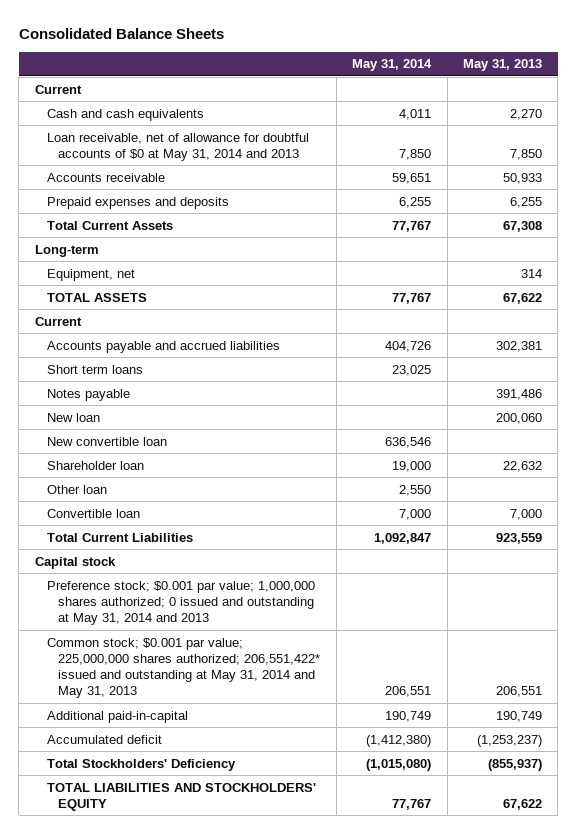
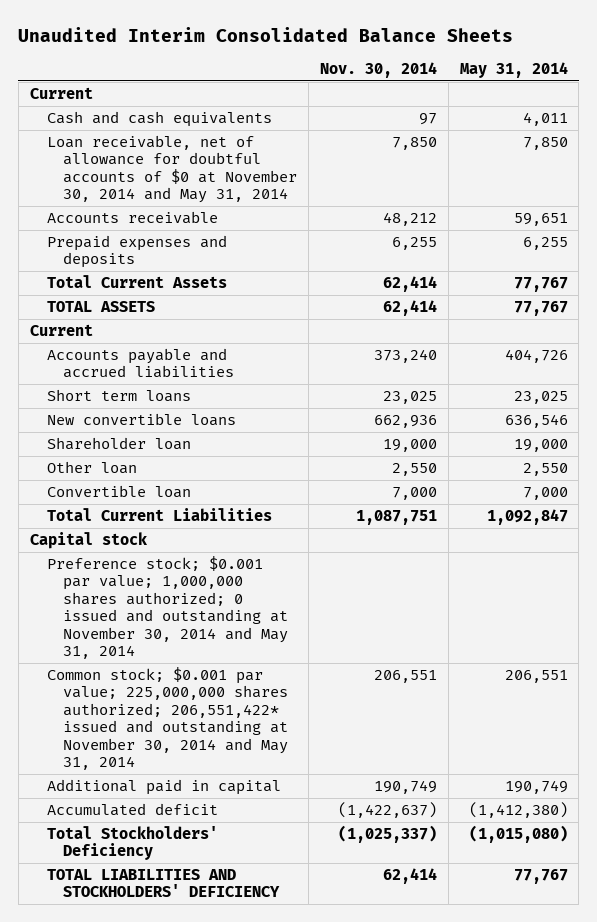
[18,27,224,39] Consolidated Balance Sheets -> [18,26,514,42] Unaudited Interim Consolidated Balance Sheets
[462,59,542,72] May 31, 2013 -> none
none -> [320,61,438,78] Nov. 30, 2014
[46,132,309,161] Loan receivable, net of allowance for doubtful accounts of $0 at May 31, 2014 and 2013 -> [46,135,298,204] Loan receivable, net of allowance for doubtful accounts of $0 at November 30, 2014 and May 31, 2014
[34,244,99,257] Long-term -> none
[46,268,135,281] Equipment, net -> none
[46,388,130,401] Notes payable -> none
[46,412,100,422] New loan -> none
[46,436,167,446] New convertible loan -> [46,413,236,427] New convertible loans
[46,580,315,625] Preference stock; $0.001 par value; 1,000,000 shares authorized; 0 issued and outstanding at May 31, 2014 and 2013 -> [46,556,289,660] Preference stock; $0.001 par value; 1,000,000 shares authorized; 0 issued and outstanding at November 30, 2014 and May 31, 2014
[46,637,321,699] Common stock; $0.001 par value; 225,000,000 shares authorized; 206,551,422* issued and outstanding at May 31, 2014 and May 31, 2013 -> [46,667,289,771] Common stock; $0.001 par value; 225,000,000 shares authorized; 206,551,422* issued and outstanding at November 30, 2014 and May 31, 2014
[46,710,188,723] Additional paid-in-capital -> [46,779,281,796] Additional paid in capital
[46,782,316,811] TOTAL LIABILITIES AND STOCKHOLDERS' EQUITY -> [46,869,281,898] TOTAL LIABILITIES AND STOCKHOLDERS' DEFICIENCY

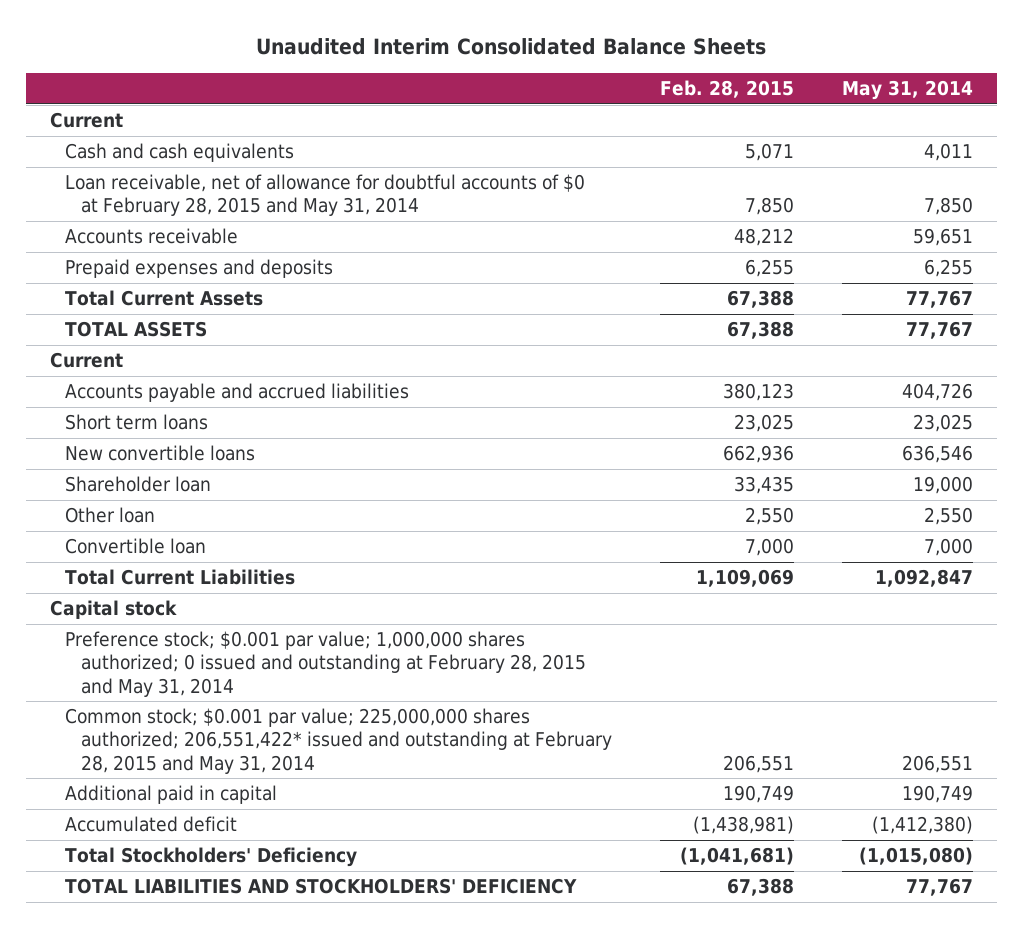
[320,61,438,78] Nov. 30, 2014 -> none
none -> [660,79,795,98] Feb. 28, 2015
[46,135,298,204] Loan receivable, net of allowance for doubtful accounts of $0 at November 30, 2014 and May 31, 2014 -> [65,174,586,217] Loan receivable, net of allowance for doubtful accounts of $0 at February 28, 2015 and May 31, 2014
[46,556,289,660] Preference stock; $0.001 par value; 1,000,000 shares authorized; 0 issued and outstanding at November 30, 2014 and May 31, 2014 -> [65,631,587,697] Preference stock; $0.001 par value; 1,000,000 shares authorized; 0 issued and outstanding at February 28, 2015 and May 31, 2014
[46,667,289,771] Common stock; $0.001 par value; 225,000,000 shares authorized; 206,551,422* issued and outstanding at November 30, 2014 and May 31, 2014 -> [65,708,613,774] Common stock; $0.001 par value; 225,000,000 shares authorized; 206,551,422* issued and outstanding at February 28, 2015 and May 31, 2014

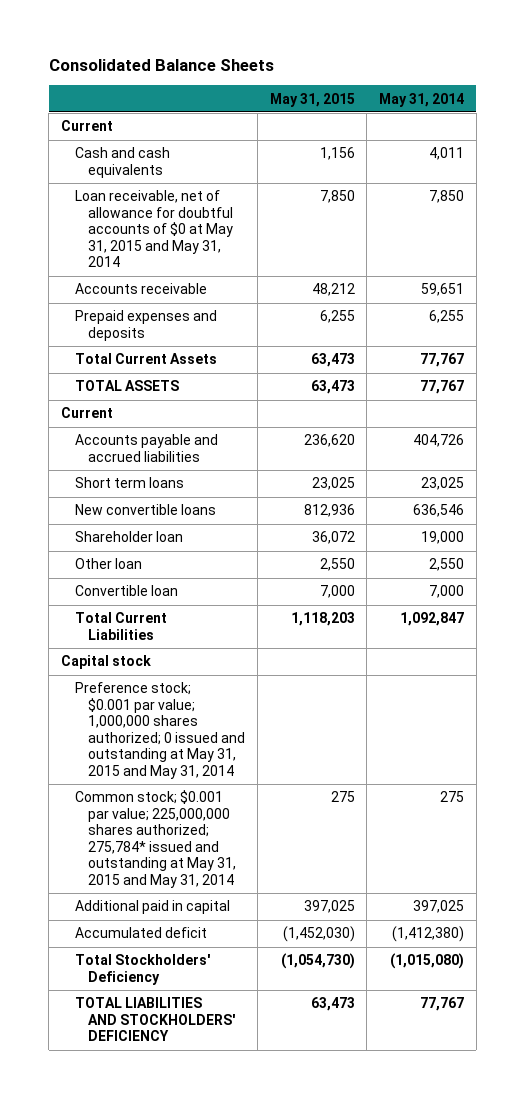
[256,38,767,56] Unaudited Interim Consolidated Balance Sheets -> [48,58,274,71] Consolidated Balance Sheets
[660,79,795,98] Feb. 28, 2015 -> none
none -> [269,92,355,107] May 31, 2015
[65,174,586,217] Loan receivable, net of allowance for doubtful accounts of $0 at February 28, 2015 and May 31, 2014 -> [74,190,234,268] Loan receivable, net of allowance for doubtful accounts of $0 at May 31, 2015 and May 31, 2014
[65,631,587,697] Preference stock; $0.001 par value; 1,000,000 shares authorized; 0 issued and outstanding at February 28, 2015 and May 31, 2014 -> [74,682,246,779] Preference stock; $0.001 par value; 1,000,000 shares authorized; 0 issued and outstanding at May 31, 2015 and May 31, 2014
[65,708,613,774] Common stock; $0.001 par value; 225,000,000 shares authorized; 206,551,422* issued and outstanding at February 28, 2015 and May 31, 2014 -> [74,790,237,888] Common stock; $0.001 par value; 225,000,000 shares authorized; 275,784* issued and outstanding at May 31, 2015 and May 31, 2014
[902,754,974,773] 206,551 -> [440,791,465,803] 275
[902,785,974,804] 190,749 -> [413,900,465,914] 397,025

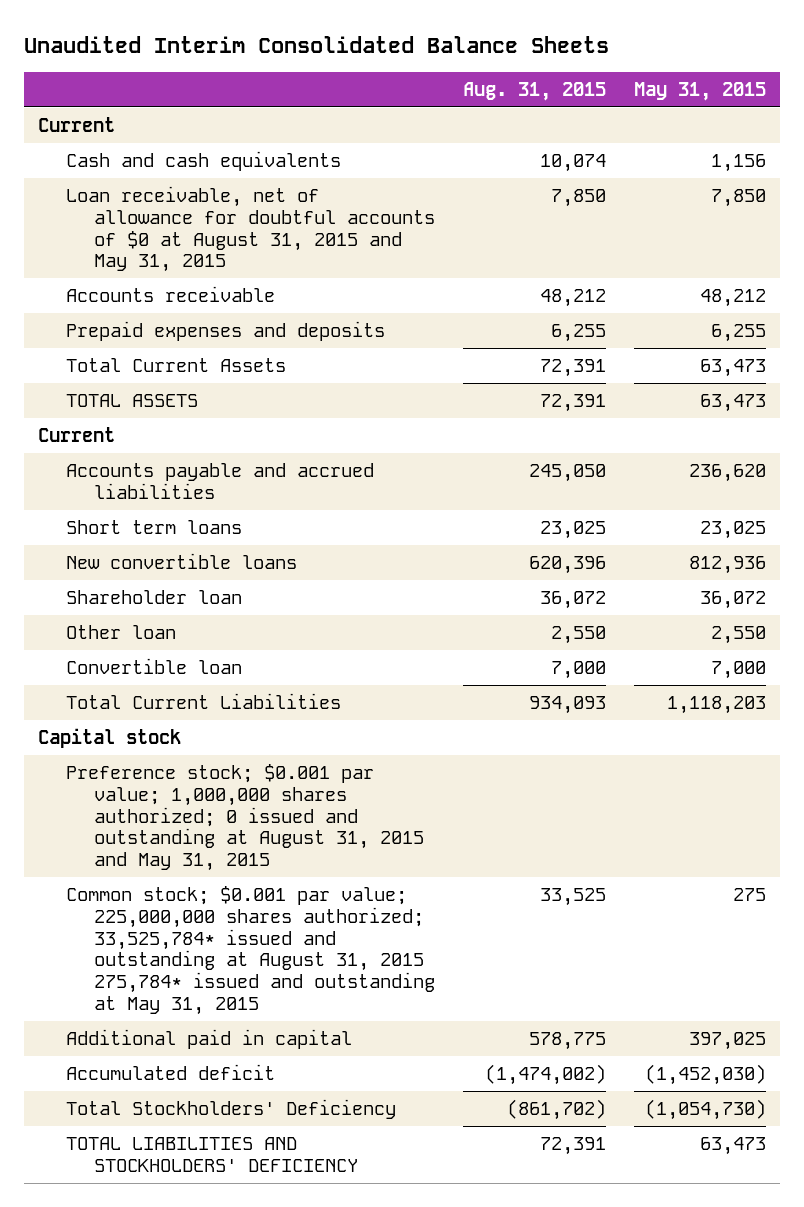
[48,58,274,71] Consolidated Balance Sheets -> [24,36,610,54] Unaudited Interim Consolidated Balance Sheets
[379,92,465,107] May 31, 2014 -> none
none -> [463,81,607,101] Aug. 31, 2015
[74,190,234,268] Loan receivable, net of allowance for doubtful accounts of $0 at May 31, 2015 and May 31, 2014 -> [66,186,436,273] Loan receivable, net of allowance for doubtful accounts of $0 at August 31, 2015 and May 31, 2015
[74,682,246,779] Preference stock; $0.001 par value; 1,000,000 shares authorized; 0 issued and outstanding at May 31, 2015 and May 31, 2014 -> [66,764,425,872] Preference stock; $0.001 par value; 1,000,000 shares authorized; 0 issued and outstanding at August 31, 2015 and May 31, 2015
[74,790,237,888] Common stock; $0.001 par value; 225,000,000 shares authorized; 275,784* issued and outstanding at May 31, 2015 and May 31, 2014 -> [66,886,436,1015] Common stock; $0.001 par value; 225,000,000 shares authorized; 33,525,784* issued and outstanding at August 31, 2015 275,784* issued and outstanding at May 31, 2015

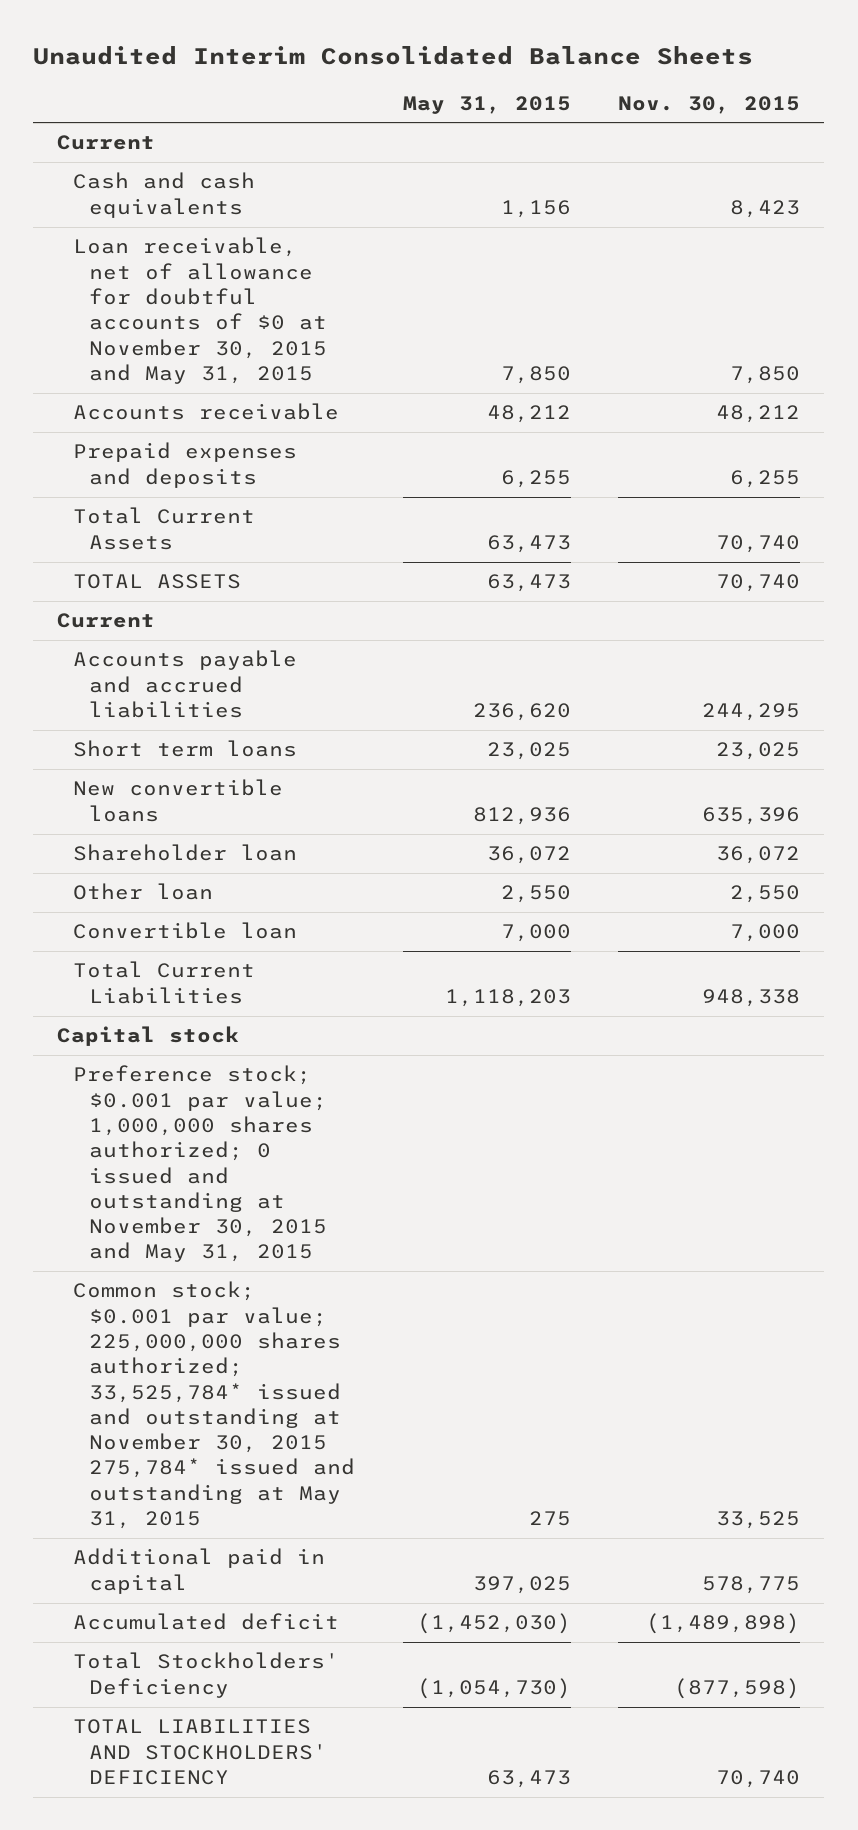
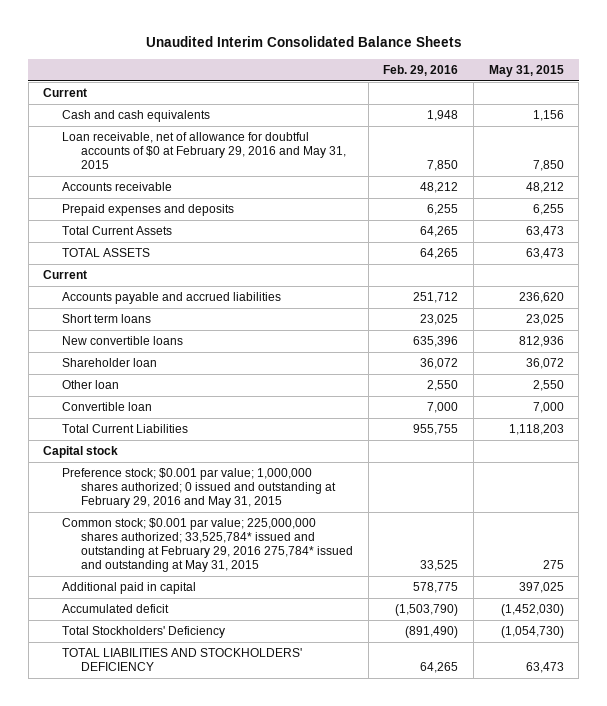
[618,95,801,114] Nov. 30, 2015 -> none
none -> [383,64,459,76] Feb. 29, 2016
[73,237,327,384] Loan receivable, net of allowance for doubtful accounts of $0 at November 30, 2015 and May 31, 2015 -> [62,132,347,170] Loan receivable, net of allowance for doubtful accounts of $0 at February 29, 2016 and May 31, 2015
[73,1065,327,1263] Preference stock; $0.001 par value; 1,000,000 shares authorized; 0 issued and outstanding at November 30, 2015 and May 31, 2015 -> [62,468,337,509] Preference stock; $0.001 par value; 1,000,000 shares authorized; 0 issued and outstanding at February 29, 2016 and May 31, 2015
[73,1281,355,1530] Common stock; $0.001 par value; 225,000,000 shares authorized; 33,525,784* issued and outstanding at November 30, 2015 275,784* issued and outstanding at May 31, 2015 -> [62,518,354,573] Common stock; $0.001 par value; 225,000,000 shares authorized; 33,525,784* issued and outstanding at February 29, 2016 275,784* issued and outstanding at May 31, 2015

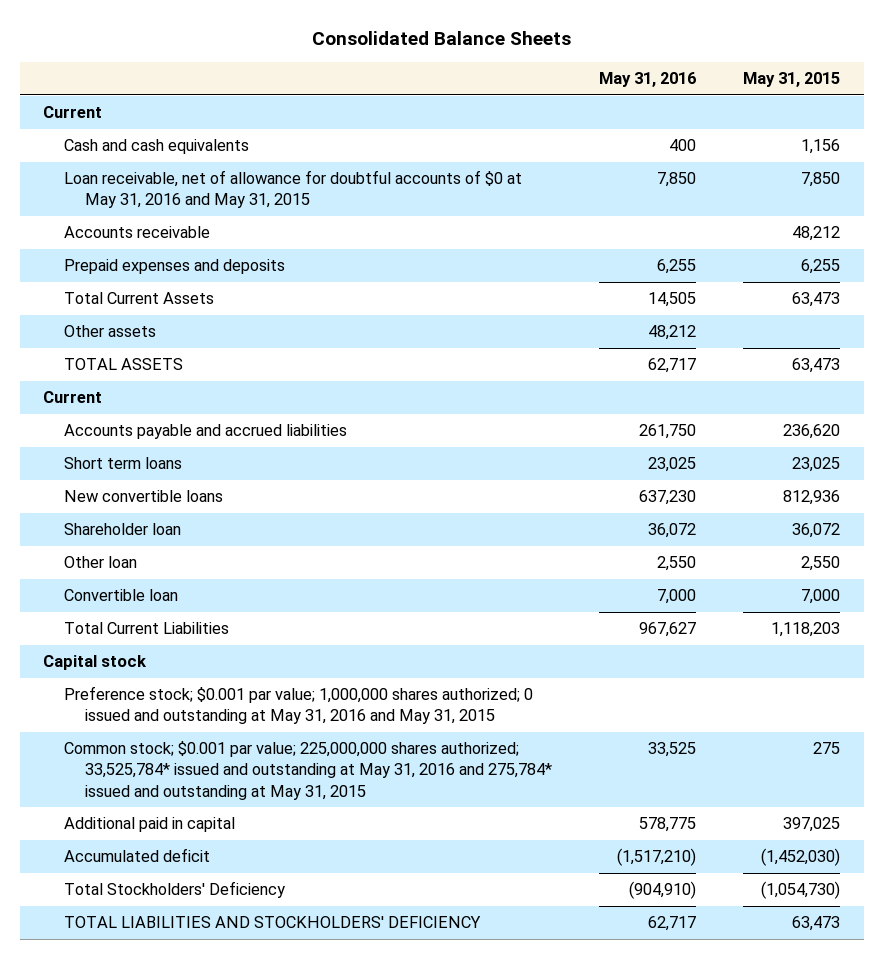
[145,35,462,47] Unaudited Interim Consolidated Balance Sheets -> [311,31,571,46] Consolidated Balance Sheets
[383,64,459,76] Feb. 29, 2016 -> none
none -> [599,72,697,88] May 31, 2016
[62,132,347,170] Loan receivable, net of allowance for doubtful accounts of $0 at February 29, 2016 and May 31, 2015 -> [64,170,523,209] Loan receivable, net of allowance for doubtful accounts of $0 at May 31, 2016 and May 31, 2015
none -> [64,325,157,338] Other assets
[62,468,337,509] Preference stock; $0.001 par value; 1,000,000 shares authorized; 0 issued and outstanding at February 29, 2016 and May 31, 2015 -> [64,686,534,725] Preference stock; $0.001 par value; 1,000,000 shares authorized; 0 issued and outstanding at May 31, 2016 and May 31, 2015
[62,518,354,573] Common stock; $0.001 par value; 225,000,000 shares authorized; 33,525,784* issued and outstanding at February 29, 2016 275,784* issued and outstanding at May 31, 2015 -> [64,741,552,800] Common stock; $0.001 par value; 225,000,000 shares authorized; 33,525,784* issued and outstanding at May 31, 2016 and 275,784* issued and outstanding at May 31, 2015

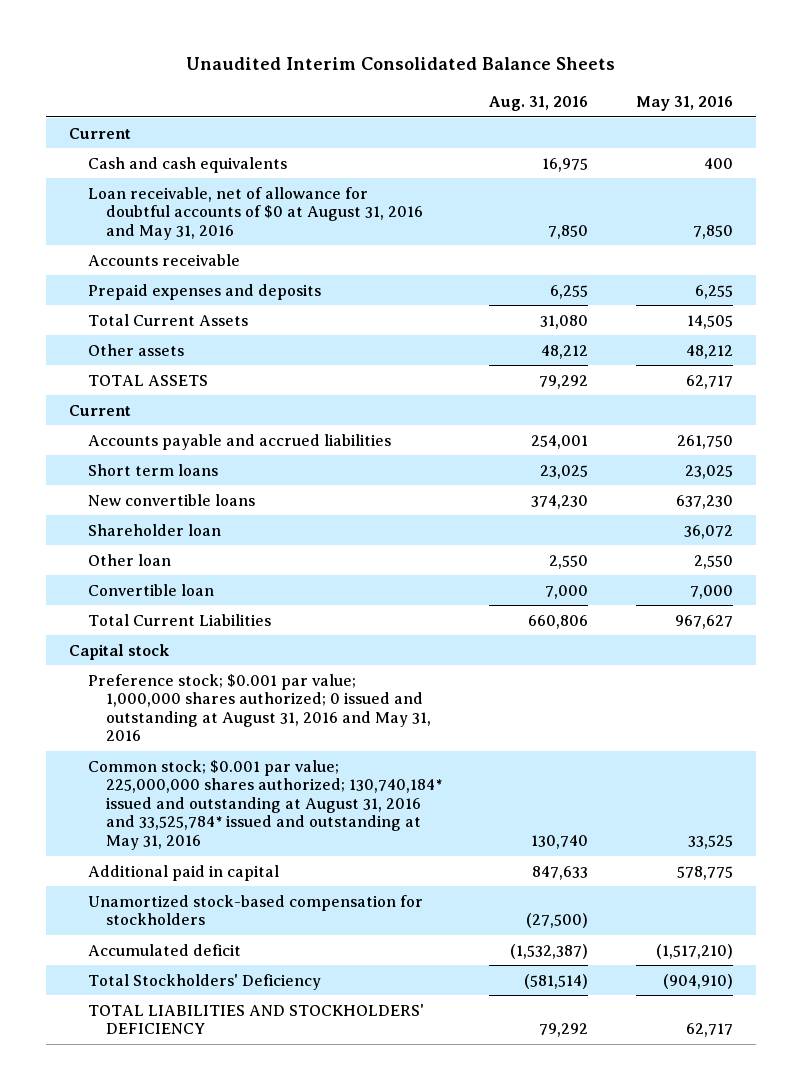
[311,31,571,46] Consolidated Balance Sheets -> [185,57,615,71] Unaudited Interim Consolidated Balance Sheets
[743,72,841,88] May 31, 2015 -> none
none -> [489,95,589,111] Aug. 31, 2016
[64,170,523,209] Loan receivable, net of allowance for doubtful accounts of $0 at May 31, 2016 and May 31, 2015 -> [87,186,424,240] Loan receivable, net of allowance for doubtful accounts of $0 at August 31, 2016 and May 31, 2016
[64,686,534,725] Preference stock; $0.001 par value; 1,000,000 shares authorized; 0 issued and outstanding at May 31, 2016 and May 31, 2015 -> [87,673,432,742] Preference stock; $0.001 par value; 1,000,000 shares authorized; 0 issued and outstanding at August 31, 2016 and May 31, 2016
[64,741,552,800] Common stock; $0.001 par value; 225,000,000 shares authorized; 33,525,784* issued and outstanding at May 31, 2016 and 275,784* issued and outstanding at May 31, 2015 -> [87,759,443,850] Common stock; $0.001 par value; 225,000,000 shares authorized; 130,740,184* issued and outstanding at August 31, 2016 and 33,525,784* issued and outstanding at May 31, 2016
none -> [87,894,423,926] Unamortized stock-based compensation for stockholders

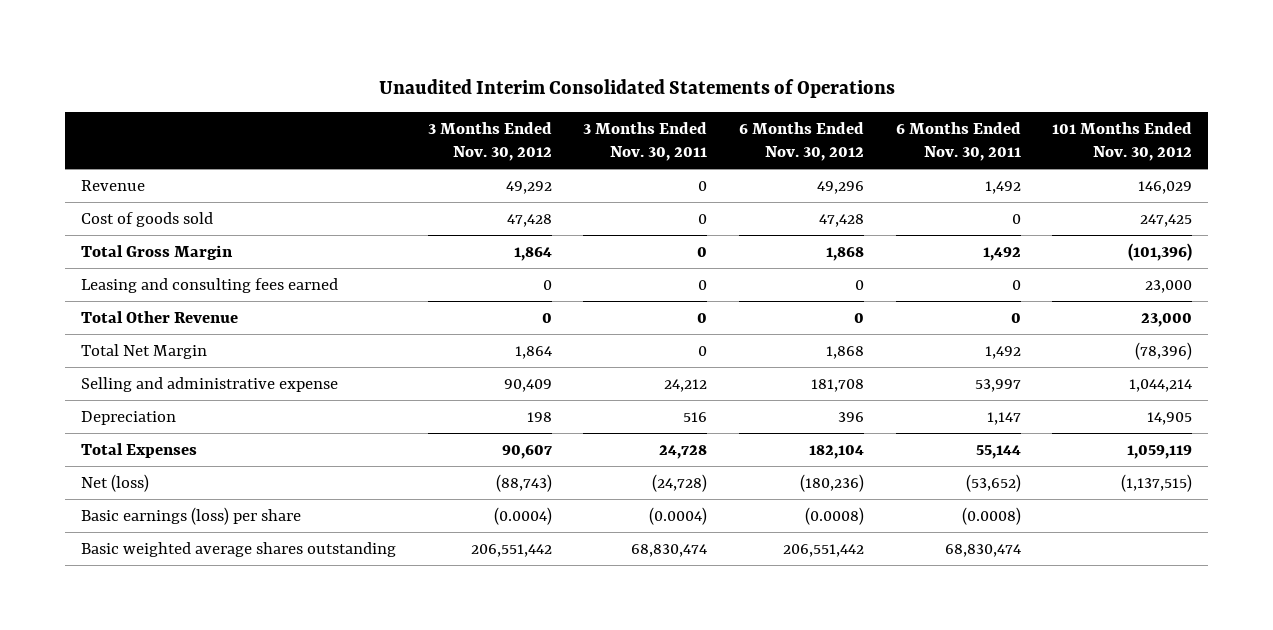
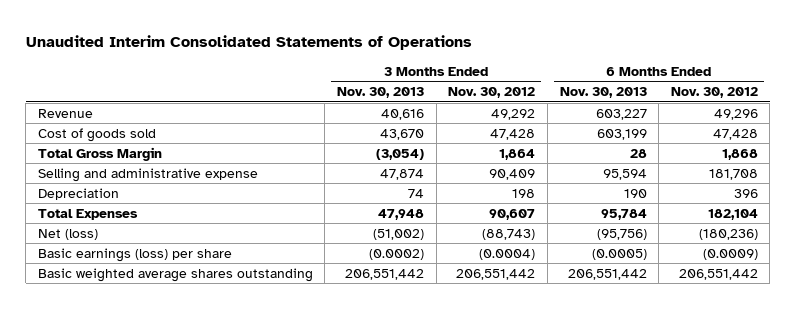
[583,122,708,162] 3 Months Ended Nov. 30, 2011 -> none
[895,122,1021,162] 6 Months Ended Nov. 30, 2011 -> none
[1052,122,1193,162] 101 Months Ended Nov. 30, 2012 -> none
none -> [337,87,425,99] Nov. 30, 2013
none -> [559,87,647,99] Nov. 30, 2013
[80,277,338,293] Leasing and consulting fees earned -> none
[80,310,238,323] Total Other Revenue -> none
[80,343,207,359] Total Net Margin -> none
[804,506,864,525] (0.0008) -> [702,248,758,260] (0.0009)

